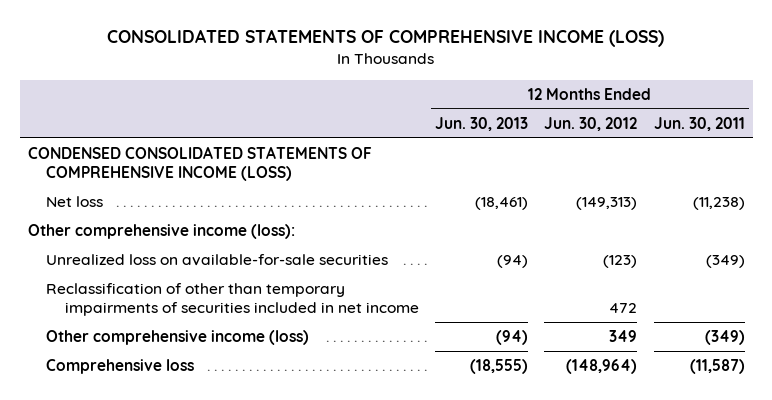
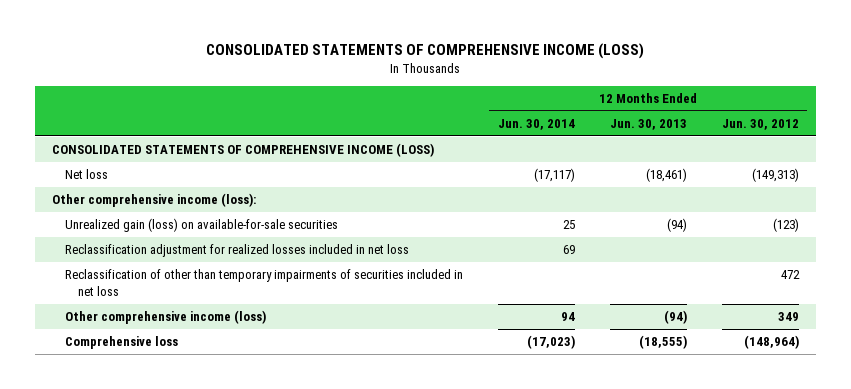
[653,116,745,131] Jun. 30, 2011 -> none
none -> [497,118,575,130] Jun. 30, 2014
[27,145,372,181] CONDENSED CONSOLIDATED STATEMENTS OF COMPREHENSIVE INCOME (LOSS) -> [52,143,435,158] CONSOLIDATED STATEMENTS OF COMPREHENSIVE INCOME (LOSS)
[46,253,389,266] Unrealized loss on available-for-sale securities -> [65,218,339,233] Unrealized gain (loss) on available-for-sale securities
none -> [65,244,410,258] Reclassification adjustment for realized losses included in net loss
[46,282,420,316] Reclassification of other than temporary impairments of securities included in net income -> [65,269,464,296] Reclassification of other than temporary impairments of securities included in net loss

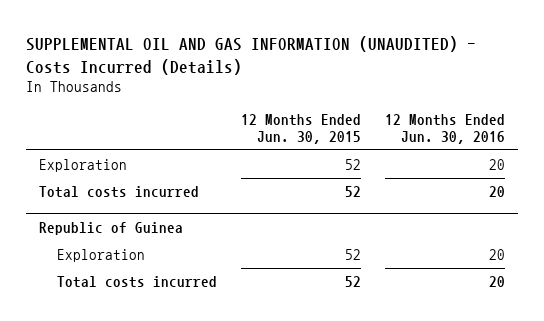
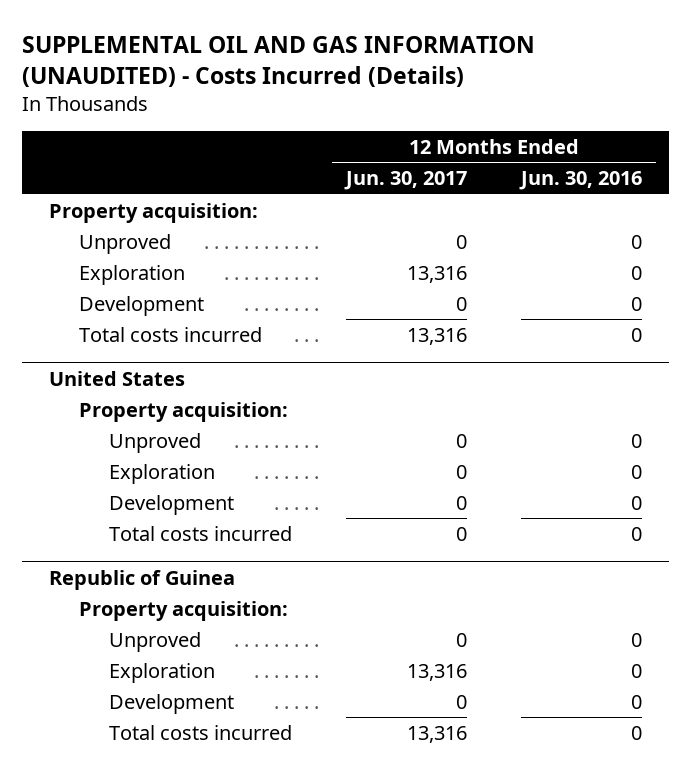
[241,113,362,144] 12 Months Ended Jun. 30, 2015 -> none
none -> [343,171,467,191] Jun. 30, 2017
none -> [48,202,258,223] Property acquisition:
none -> [78,233,171,254] Unproved
[489,159,506,171] 20 -> [631,265,643,280] 0
none -> [78,295,204,316] Development
[489,186,506,198] 20 -> [631,327,643,342] 0
none -> [48,370,185,386] United States
none -> [78,401,288,422] Property acquisition:
none -> [108,432,201,453] Unproved
none -> [108,463,215,484] Exploration
none -> [108,494,234,515] Development
none -> [108,525,292,541] Total costs incurred
none -> [78,600,288,621] Property acquisition:
none -> [108,631,201,652] Unproved
[489,249,506,261] 20 -> [631,663,643,678] 0
none -> [108,693,234,714] Development
[489,276,506,288] 20 -> [631,725,643,740] 0

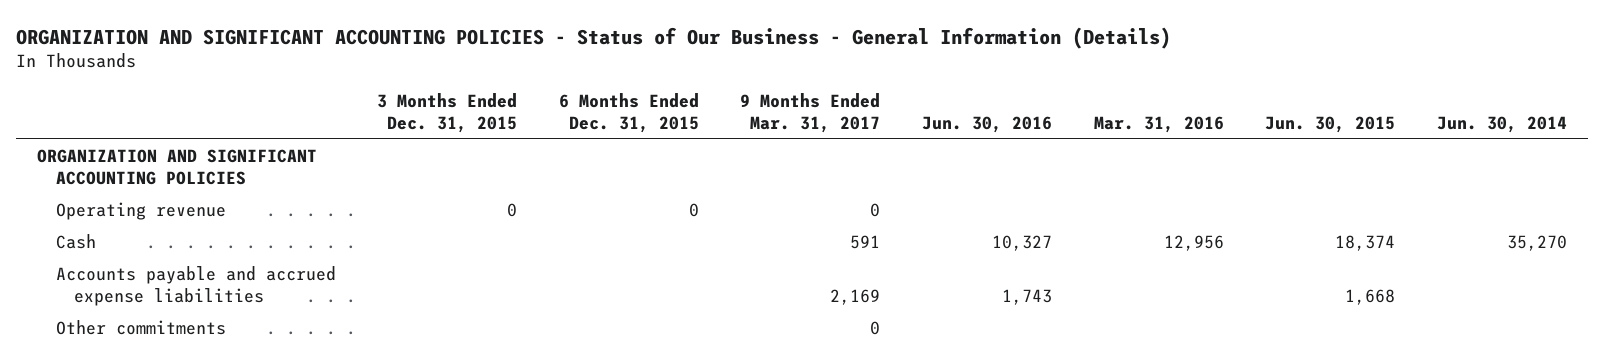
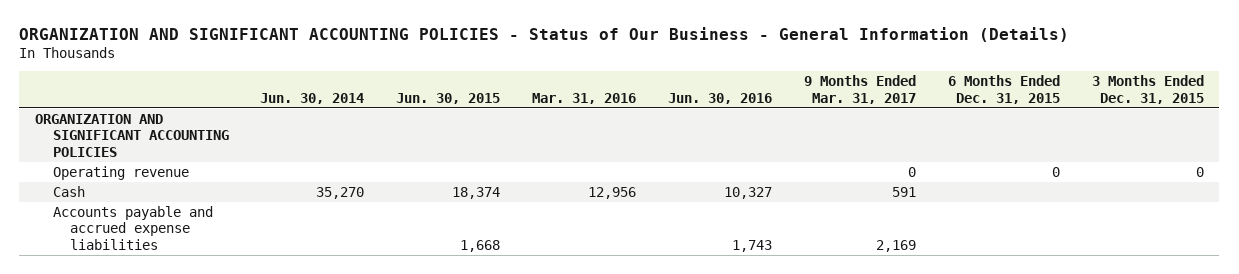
[55,320,226,336] Other commitments -> none

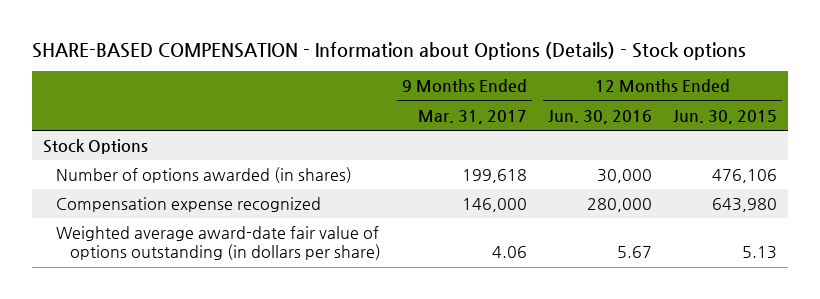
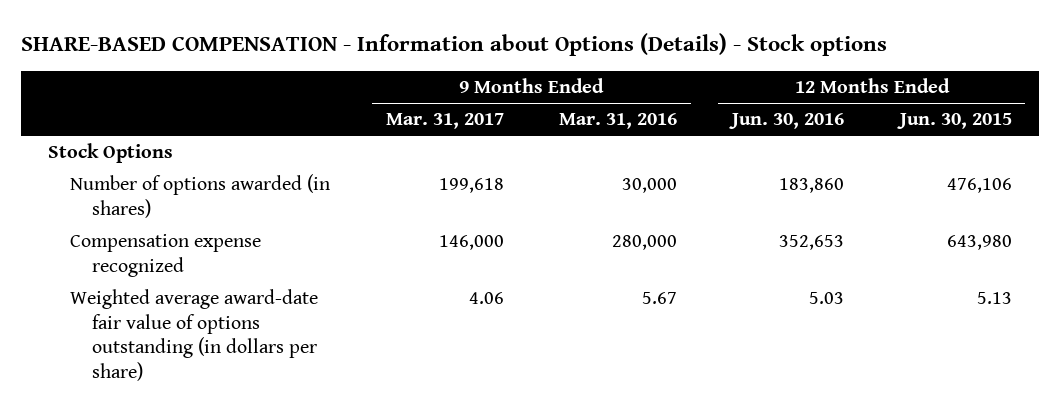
none -> [558,113,677,130] Mar. 31, 2016
[597,169,653,184] 30,000 -> [779,178,845,194] 183,860
[587,198,653,213] 280,000 -> [779,235,845,251] 352,653
[617,246,653,259] 5.67 -> [809,292,845,305] 5.03

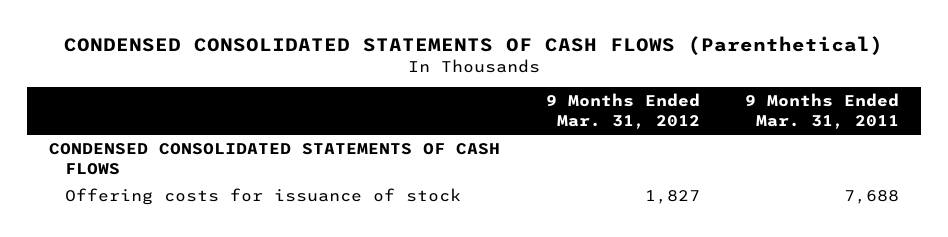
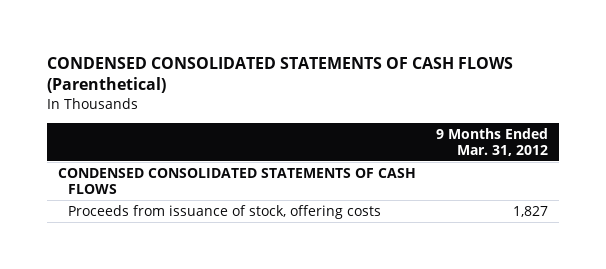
[744,93,899,129] 9 Months Ended Mar. 31, 2011 -> none
[65,188,462,206] Offering costs for issuance of stock -> [67,205,381,220] Proceeds from issuance of stock, offering costs

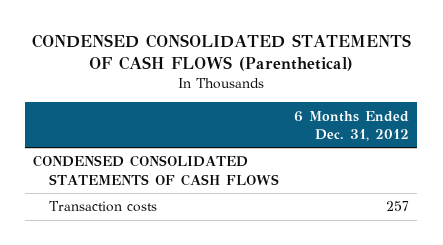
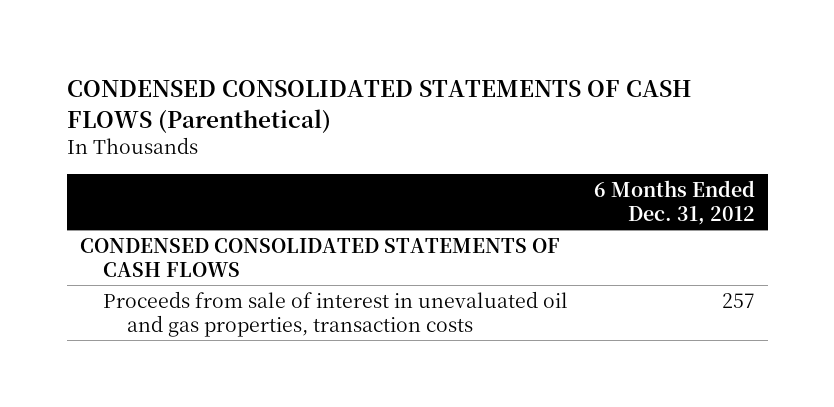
[48,201,157,213] Transaction costs -> [103,290,569,337] Proceeds from sale of interest in unevaluated oil and gas properties, transaction costs

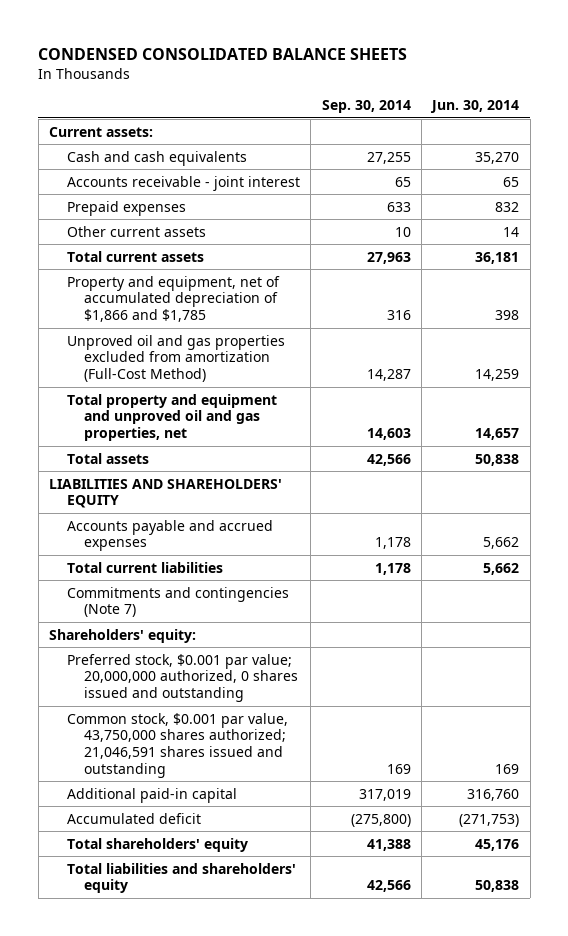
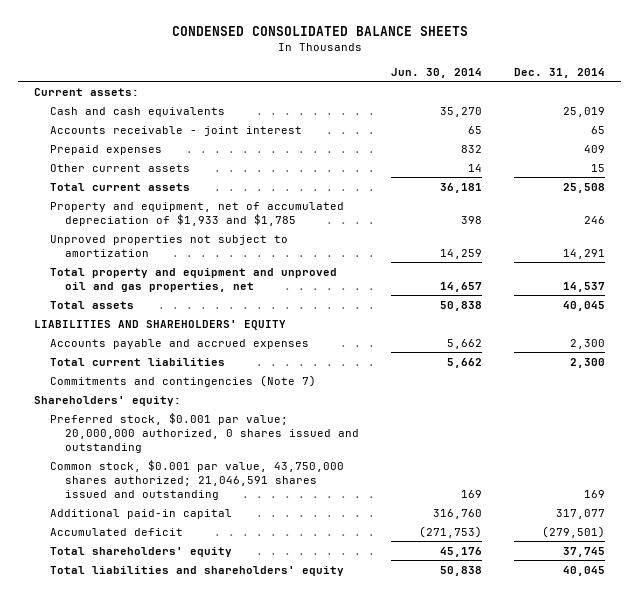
[321,100,411,114] Sep. 30, 2014 -> none
none -> [514,67,606,78] Dec. 31, 2014
[66,275,280,323] Property and equipment, net of accumulated depreciation of $1,866 and $1,785 -> [49,201,344,226] Property and equipment, net of accumulated depreciation of $1,933 and $1,785
[66,334,285,383] Unproved oil and gas properties excluded from amortization (Full-Cost Method) -> [49,234,288,257] Unproved properties not subject to amortization

